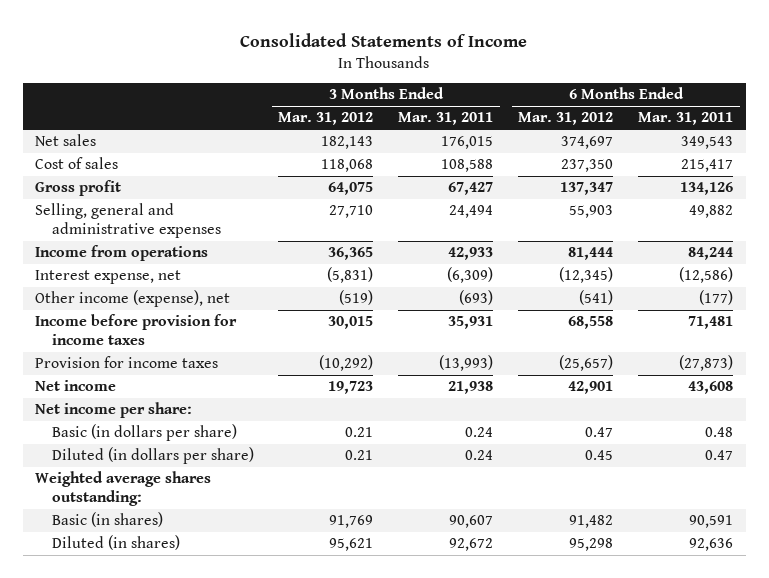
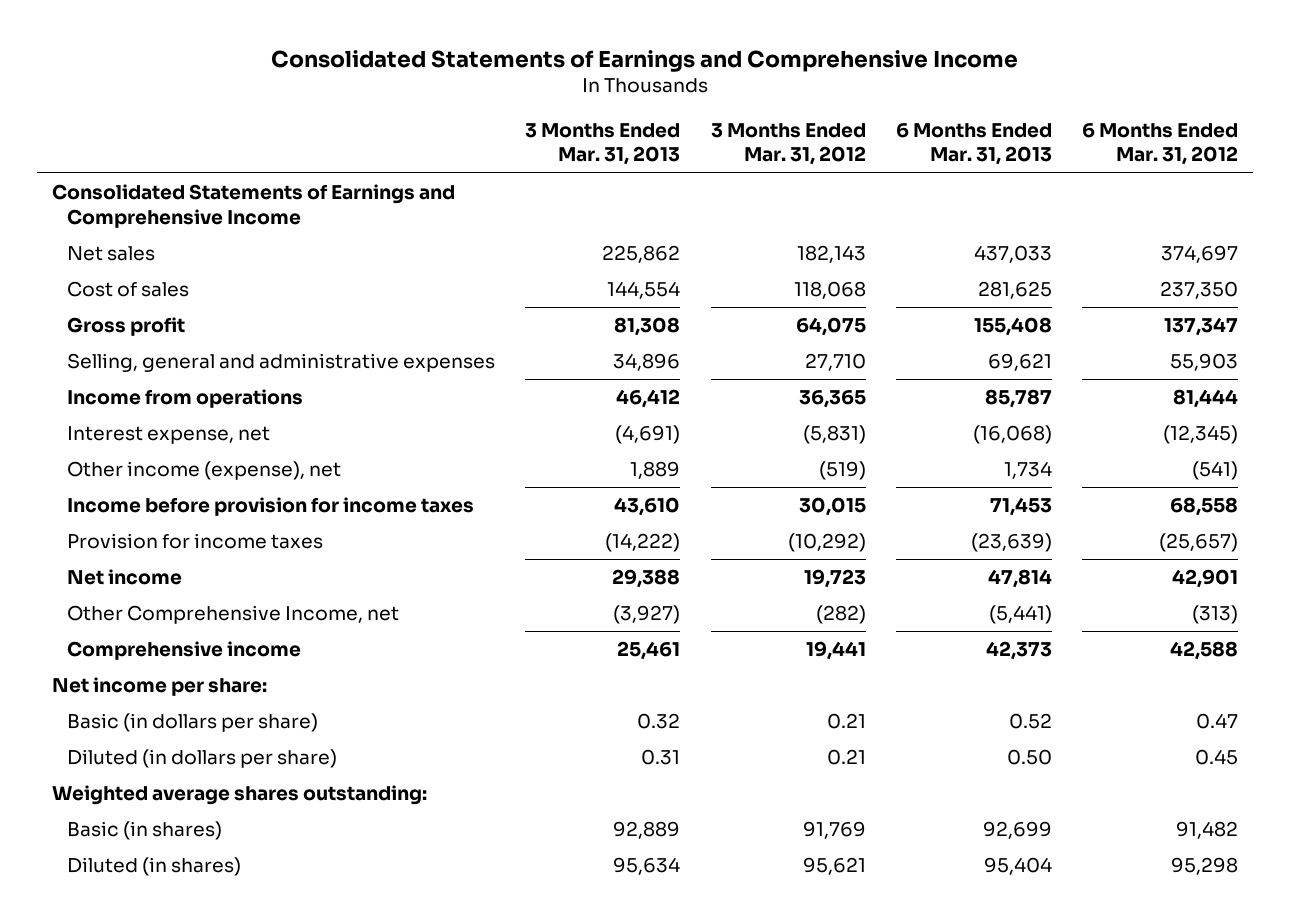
[240,32,528,47] Consolidated Statements of Income -> [270,49,1018,72] Consolidated Statements of Earnings and Comprehensive Income
[398,112,494,126] Mar. 31, 2011 -> none
[638,112,734,126] Mar. 31, 2011 -> none
none -> [525,122,681,166] 3 Months Ended Mar. 31, 2013
none -> [895,122,1052,166] 6 Months Ended Mar. 31, 2013
none -> [52,184,456,228] Consolidated Statements of Earnings and Comprehensive Income
none -> [67,605,400,625] Other Comprehensive Income, net
none -> [67,641,302,661] Comprehensive income

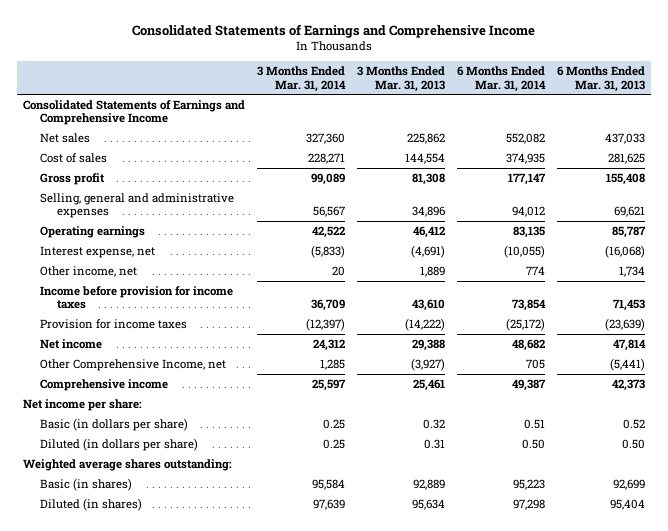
[710,122,866,166] 3 Months Ended Mar. 31, 2012 -> none
[1081,122,1238,166] 6 Months Ended Mar. 31, 2012 -> none
none -> [256,66,346,92] 3 Months Ended Mar. 31, 2014
none -> [456,66,546,92] 6 Months Ended Mar. 31, 2014
[67,389,304,409] Income from operations -> [40,225,146,238] Operating earnings
[67,461,342,481] Other income (expense), net -> [40,265,138,277] Other income, net

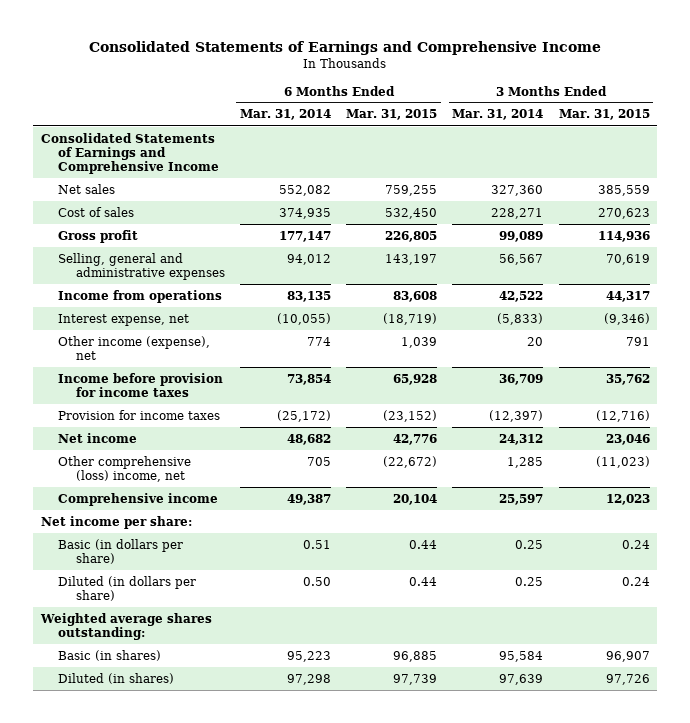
[356,66,445,92] 3 Months Ended Mar. 31, 2013 -> none
[556,66,645,92] 6 Months Ended Mar. 31, 2013 -> none
none -> [346,109,438,121] Mar. 31, 2015
none -> [558,109,650,121] Mar. 31, 2015
[40,225,146,238] Operating earnings -> [58,289,223,303] Income from operations
[40,265,138,277] Other income, net -> [58,335,211,360] Other income (expense), net
[40,358,227,371] Other Comprehensive Income, net -> [58,455,192,482] Other comprehensive (loss) income, net

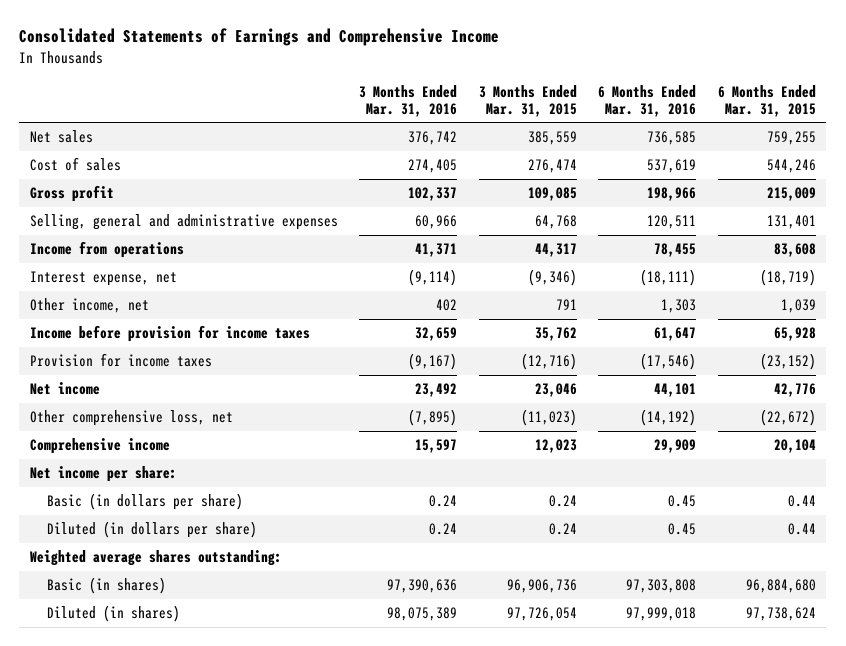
[239,109,331,121] Mar. 31, 2014 -> none
[452,109,544,121] Mar. 31, 2014 -> none
none -> [359,84,458,117] 3 Months Ended Mar. 31, 2016
none -> [598,84,697,117] 6 Months Ended Mar. 31, 2016
[40,132,220,175] Consolidated Statements of Earnings and Comprehensive Income -> none
[385,207,438,219] 532,450 -> [766,159,816,174] 544,246
[597,207,650,219] 270,623 -> [527,159,577,174] 276,474
[385,230,438,242] 226,805 -> [766,187,816,202] 215,009
[597,230,650,242] 114,936 -> [527,187,577,202] 109,085
[385,253,438,265] 143,197 -> [766,215,816,230] 131,401
[605,253,650,265] 70,619 -> [534,215,577,230] 64,768
[58,335,211,360] Other income (expense), net -> [29,298,149,314] Other income, net
[58,455,192,482] Other comprehensive (loss) income, net -> [29,410,233,427] Other comprehensive loss, net
[393,650,438,662] 96,885 -> [745,579,816,594] 96,884,680
[605,650,650,662] 96,907 -> [506,579,577,594] 96,906,736
[393,673,438,685] 97,739 -> [745,607,816,622] 97,738,624
[605,673,650,685] 97,726 -> [506,607,577,622] 97,726,054

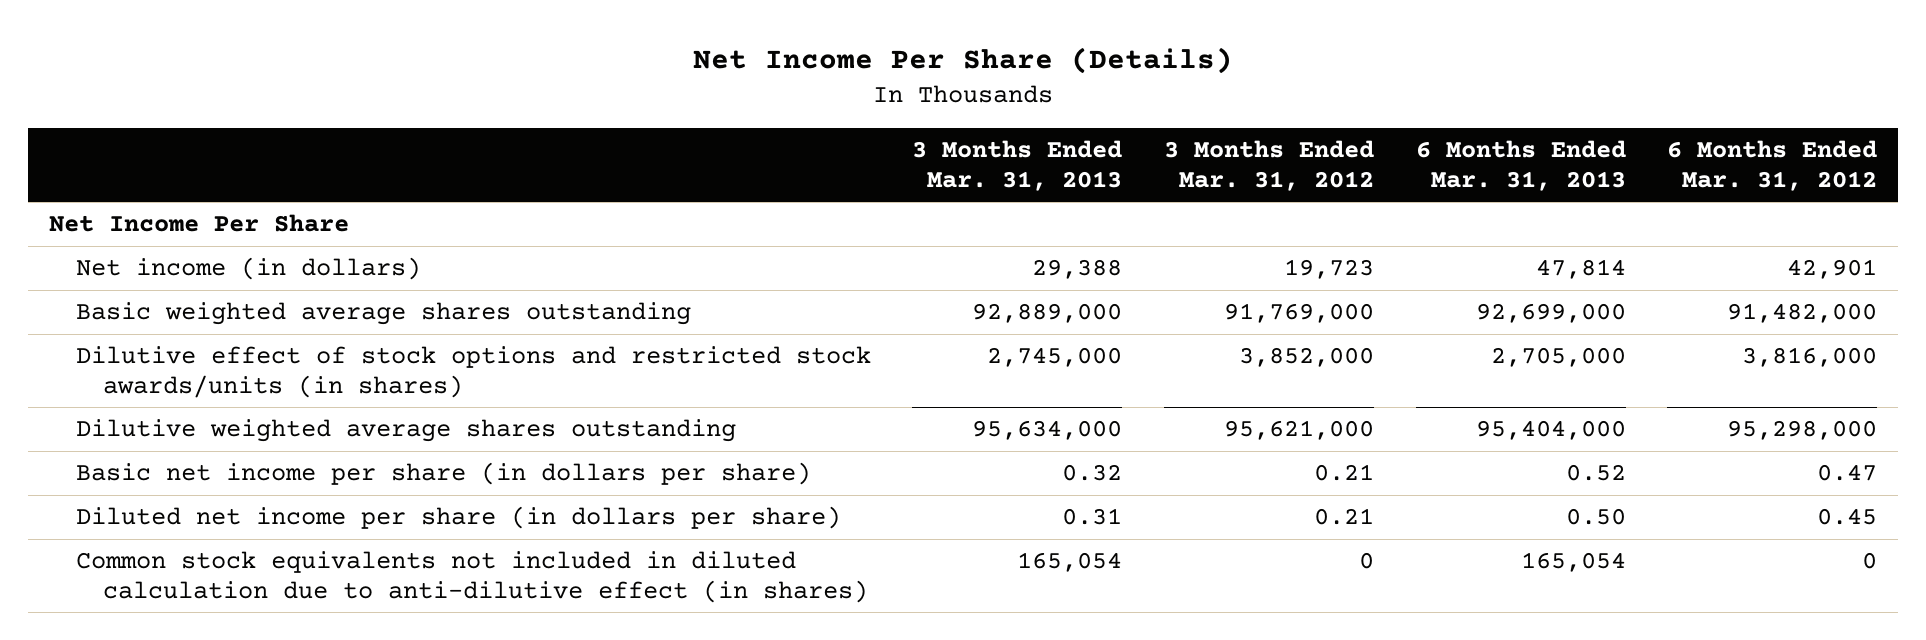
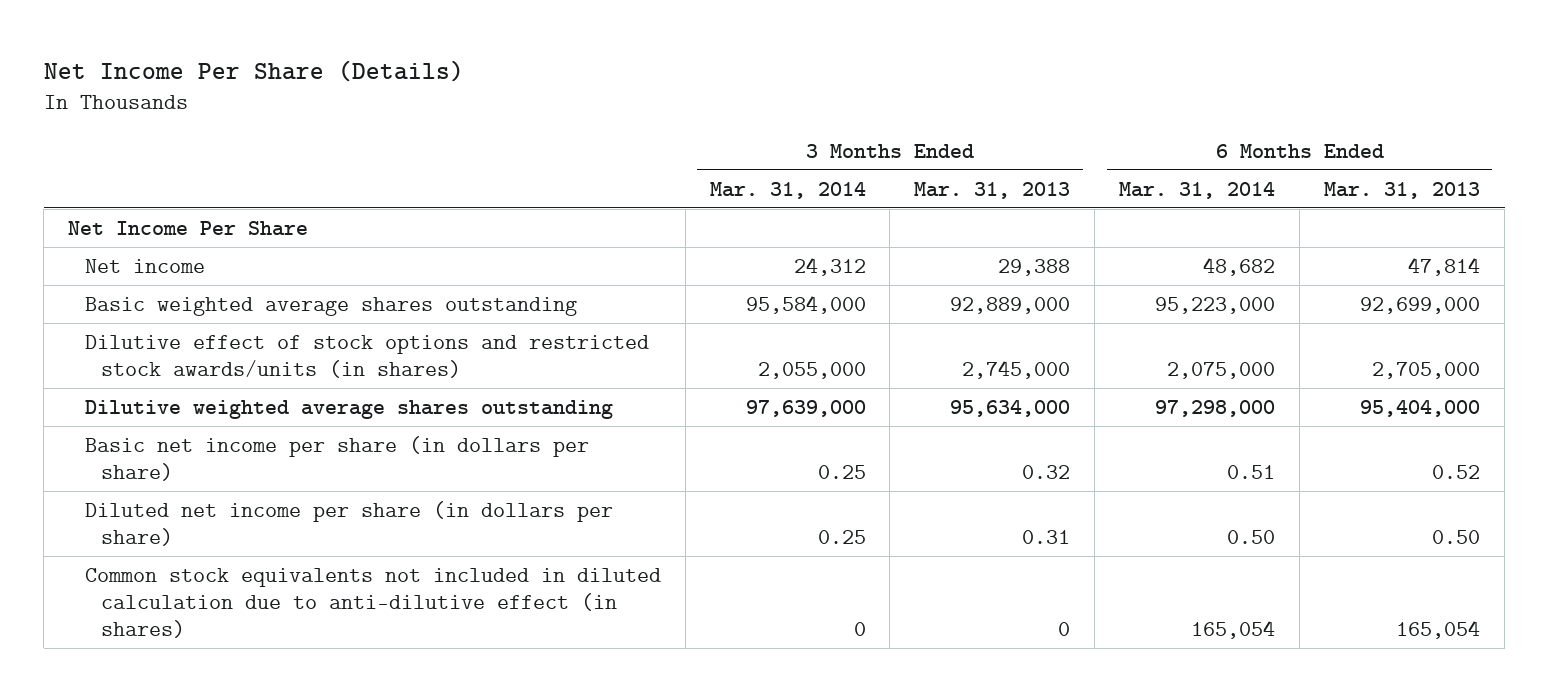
[1163,139,1374,191] 3 Months Ended Mar. 31, 2012 -> none
[1667,139,1878,191] 6 Months Ended Mar. 31, 2012 -> none
none -> [709,181,866,199] Mar. 31, 2014
none -> [1119,181,1276,199] Mar. 31, 2014
[75,257,421,281] Net income (in dollars) -> [84,258,205,273] Net income
[1017,552,1123,573] 165,054 -> [1058,622,1071,637] 0

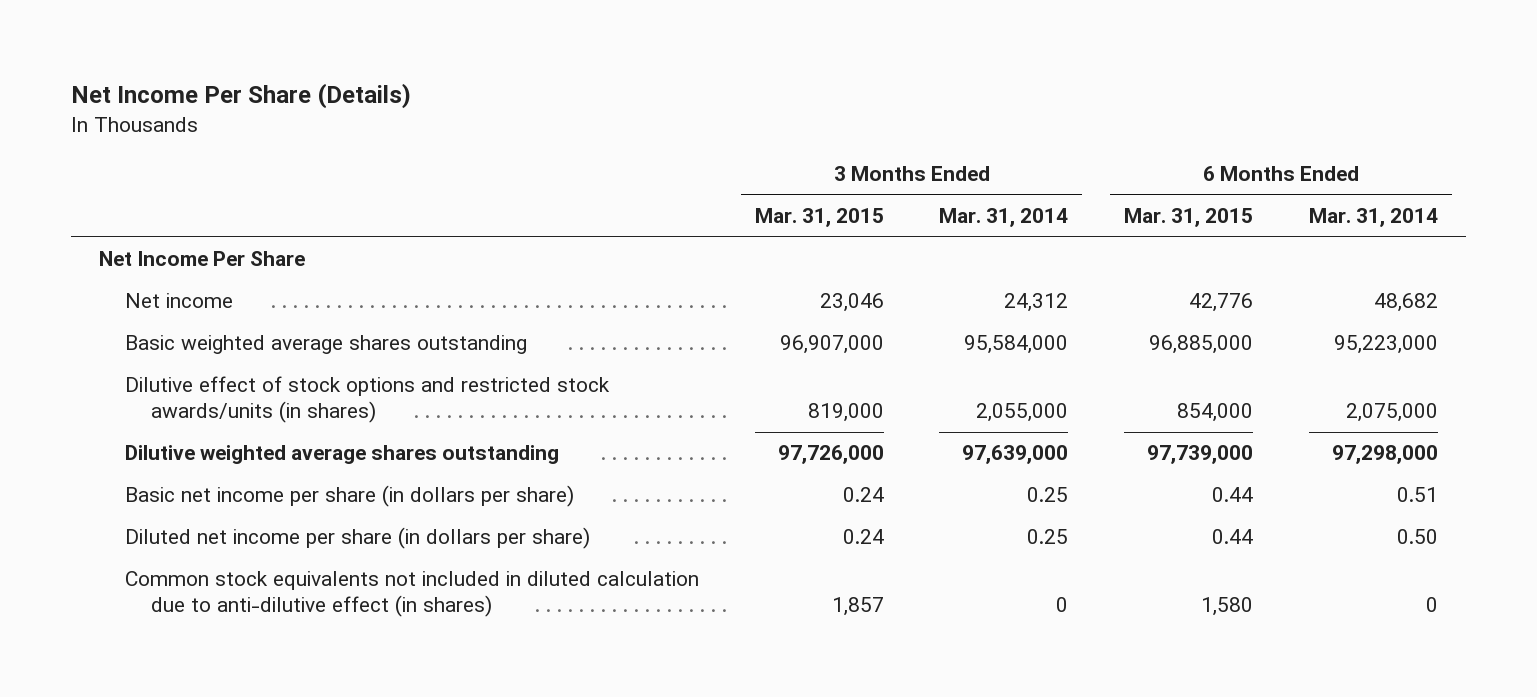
[914,181,1071,199] Mar. 31, 2013 -> none
[1324,181,1481,199] Mar. 31, 2013 -> none
none -> [754,208,884,228] Mar. 31, 2015
none -> [1124,208,1254,228] Mar. 31, 2015
[1191,620,1276,640] 165,054 -> [1425,597,1438,613] 0

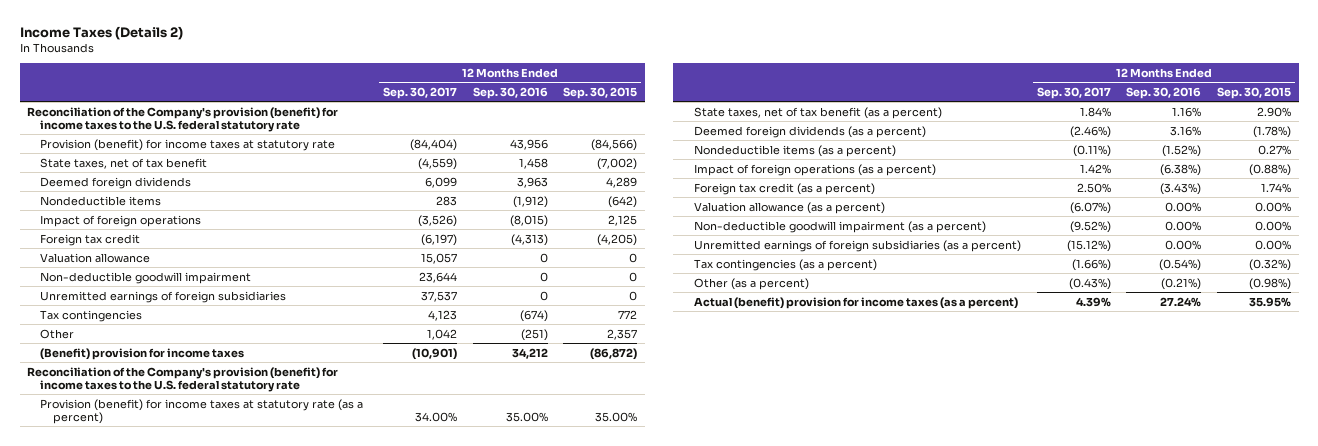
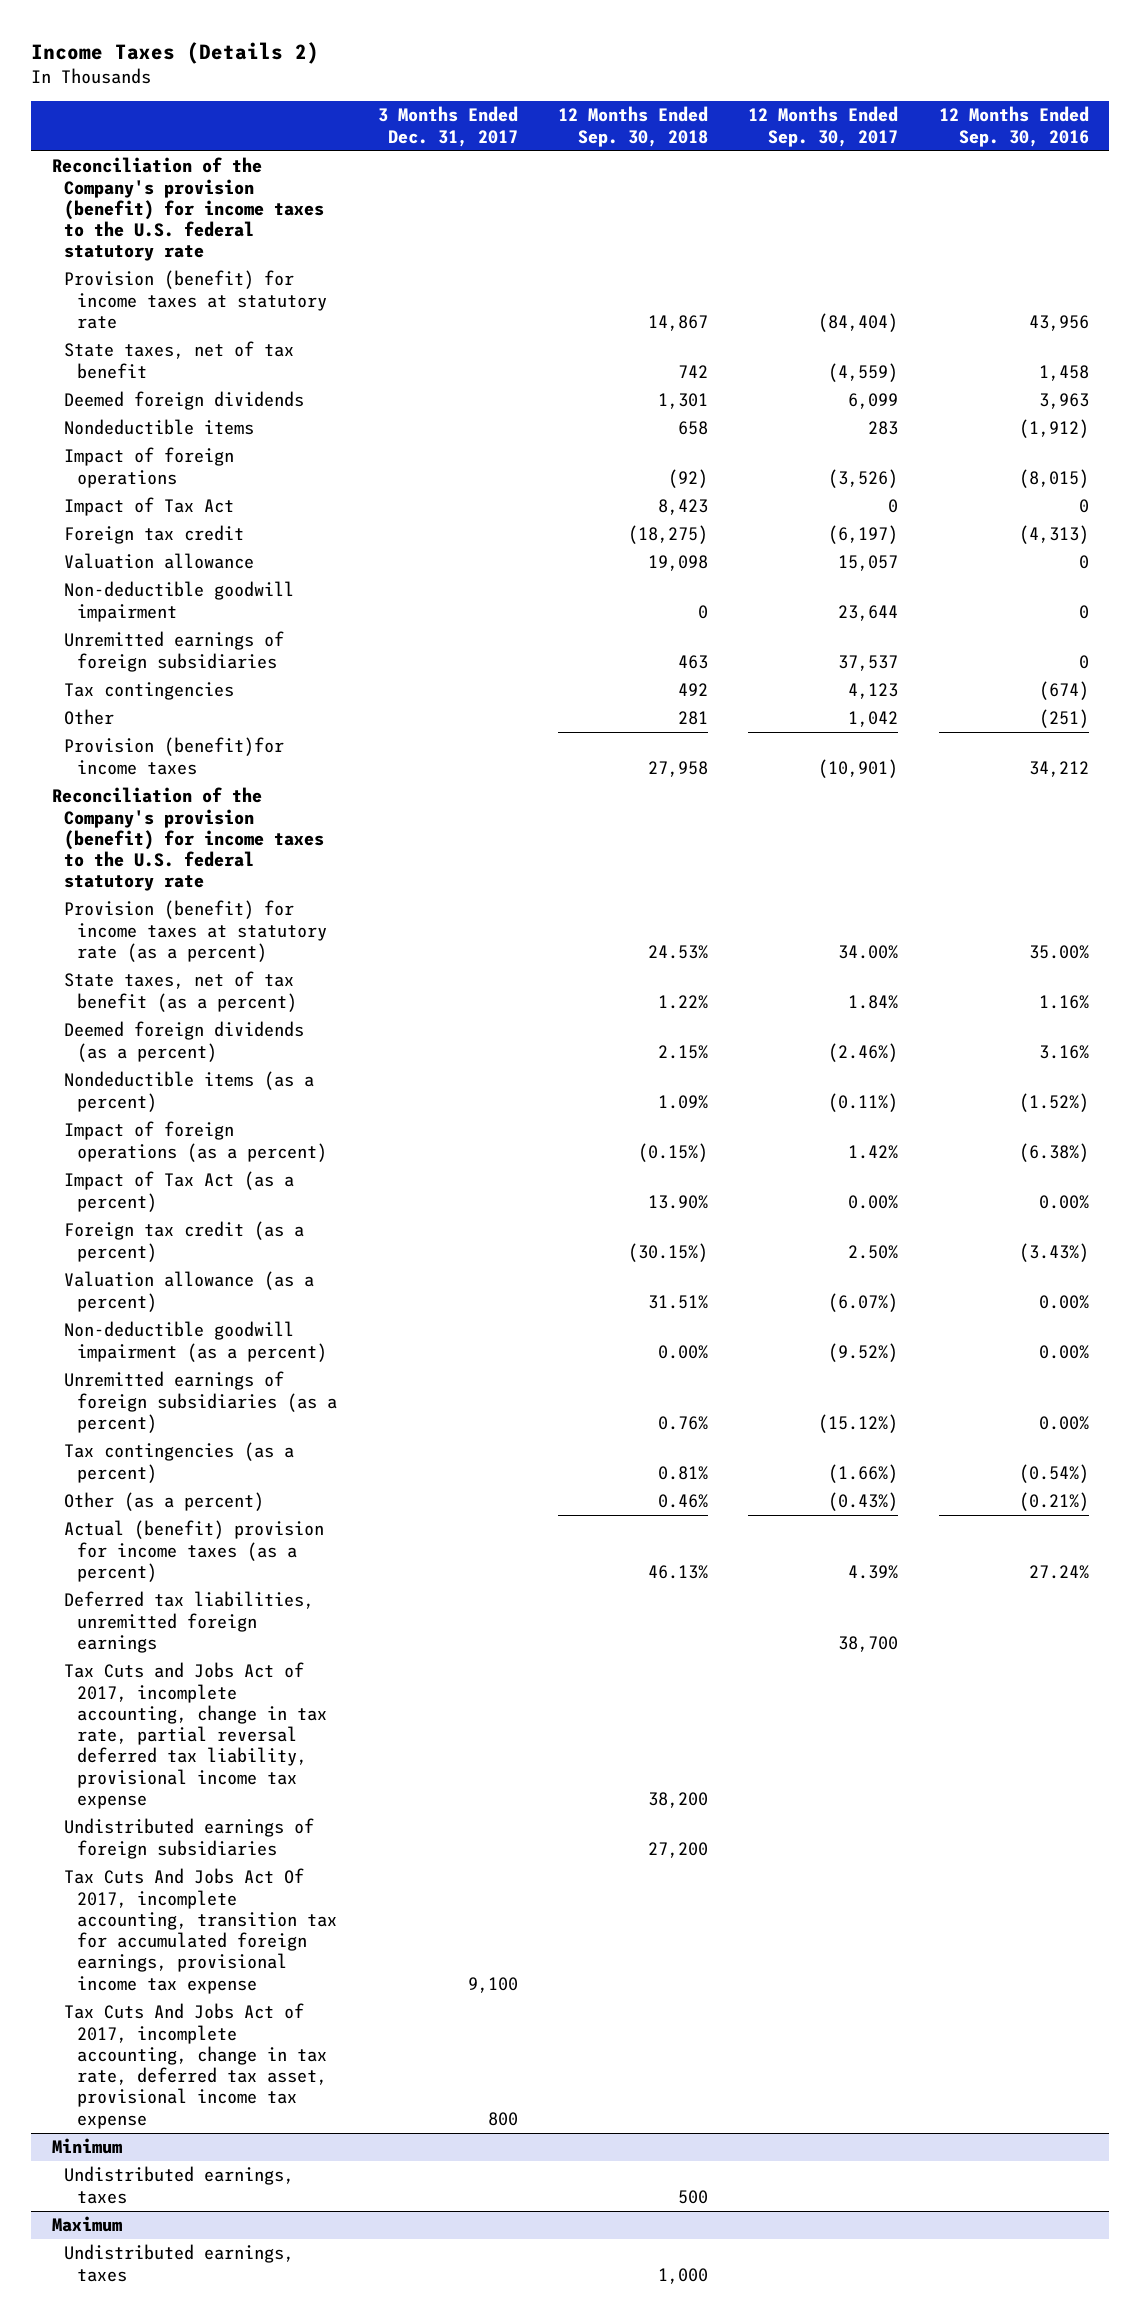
[563,87,638,100] Sep. 30, 2015 -> none
none -> [377,106,518,147] 3 Months Ended Dec. 31, 2017
none -> [558,106,709,147] 12 Months Ended Sep. 30, 2018
none -> [64,497,235,517] Impact of Tax Act
[40,347,245,360] (Benefit) provision for income taxes -> [64,737,285,775] Provision (benefit)for income taxes
none -> [64,1171,295,1212] Impact of Tax Act (as a percent)
none -> [64,1591,315,1653] Deferred tax liabilities, unremitted foreign earnings
none -> [64,1662,328,1809] Tax Cuts and Jobs Act of 2017, incomplete accounting, change in tax rate, partial reversal deferred tax liability, provisional income tax expense
none -> [64,1818,315,1859] Undistributed earnings of foreign subsidiaries
none -> [64,1868,338,1994] Tax Cuts And Jobs Act Of 2017, incomplete accounting, transition tax for accumulated foreign earnings, provisional income tax expense
none -> [64,2003,328,2129] Tax Cuts And Jobs Act of 2017, incomplete accounting, change in tax rate, deferred tax asset, provisional income tax expense
none -> [51,2138,122,2155] Minimum
none -> [64,2166,295,2204] Undistributed earnings, taxes
none -> [51,2216,122,2233] Maximum
none -> [64,2244,295,2282] Undistributed earnings, taxes

